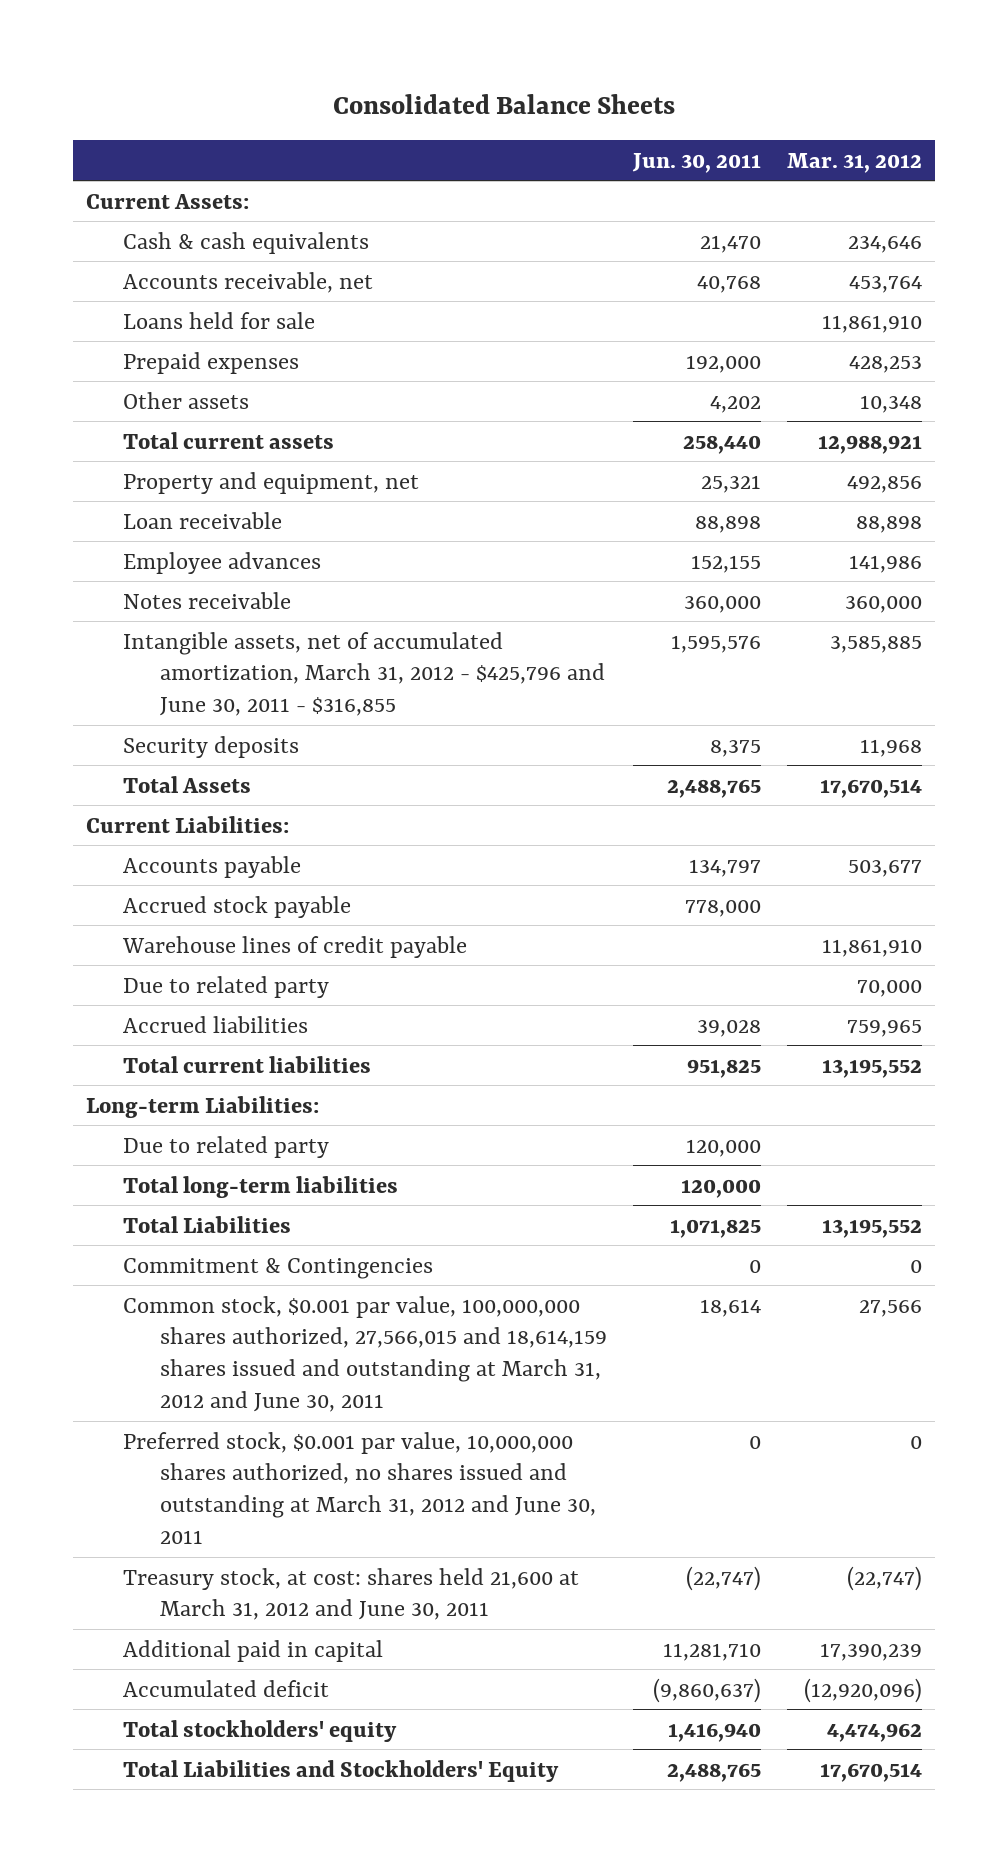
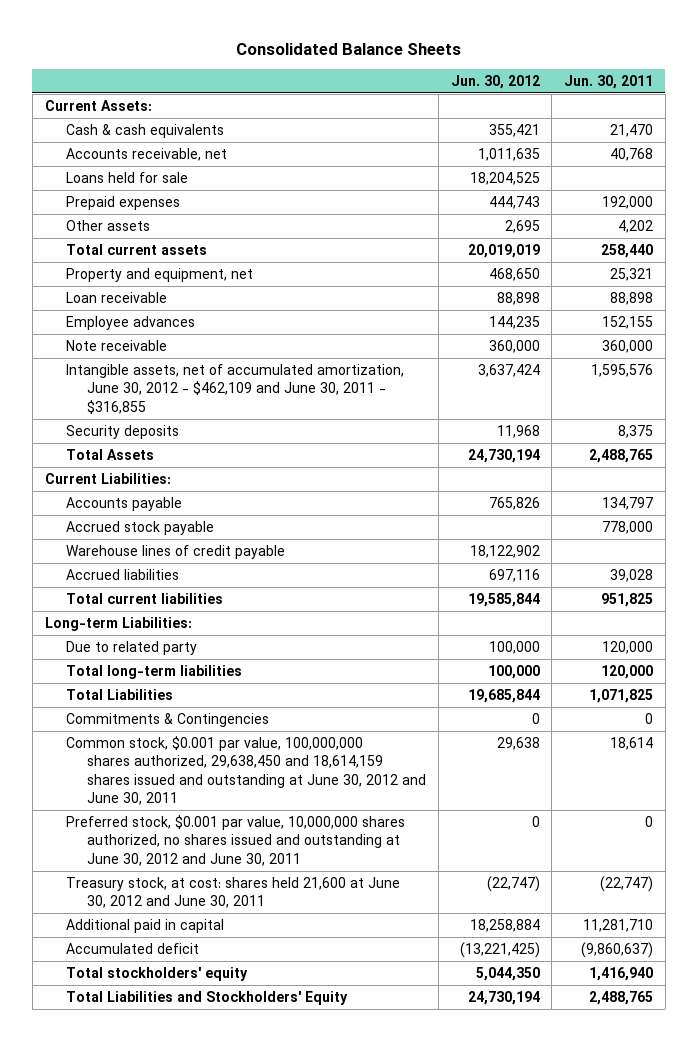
[786,152,922,173] Mar. 31, 2012 -> none
none -> [450,74,540,89] Jun. 30, 2012
[123,591,292,609] Notes receivable -> [65,340,167,352] Note receivable
[123,631,605,717] Intangible assets, net of accumulated amortization, March 31, 2012 - $425,796 and June 30, 2011 - $316,855 -> [65,364,404,414] Intangible assets, net of accumulated amortization, June 30, 2012 - $462,109 and June 30, 2011 - $316,855
[123,975,330,998] Due to related party -> none
[123,1257,434,1279] Commitment & Contingencies -> [65,713,269,728] Commitments & Contingencies
[123,1295,607,1413] Common stock, $0.001 par value, 100,000,000 shares authorized, 27,566,015 and 18,614,159 shares issued and outstanding at March 31, 2012 and June 30, 2011 -> [65,736,427,806] Common stock, $0.001 par value, 100,000,000 shares authorized, 29,638,450 and 18,614,159 shares issued and outstanding at June 30, 2012 and June 30, 2011
[123,1431,596,1545] Preferred stock, $0.001 par value, 10,000,000 shares authorized, no shares issued and outstanding at March 31, 2012 and June 30, 2011 -> [65,815,405,866] Preferred stock, $0.001 par value, 10,000,000 shares authorized, no shares issued and outstanding at June 30, 2012 and June 30, 2011
[123,1567,580,1621] Treasury stock, at cost: shares held 21,600 at March 31, 2012 and June 30, 2011 -> [65,877,400,909] Treasury stock, at cost: shares held 21,600 at June 30, 2012 and June 30, 2011

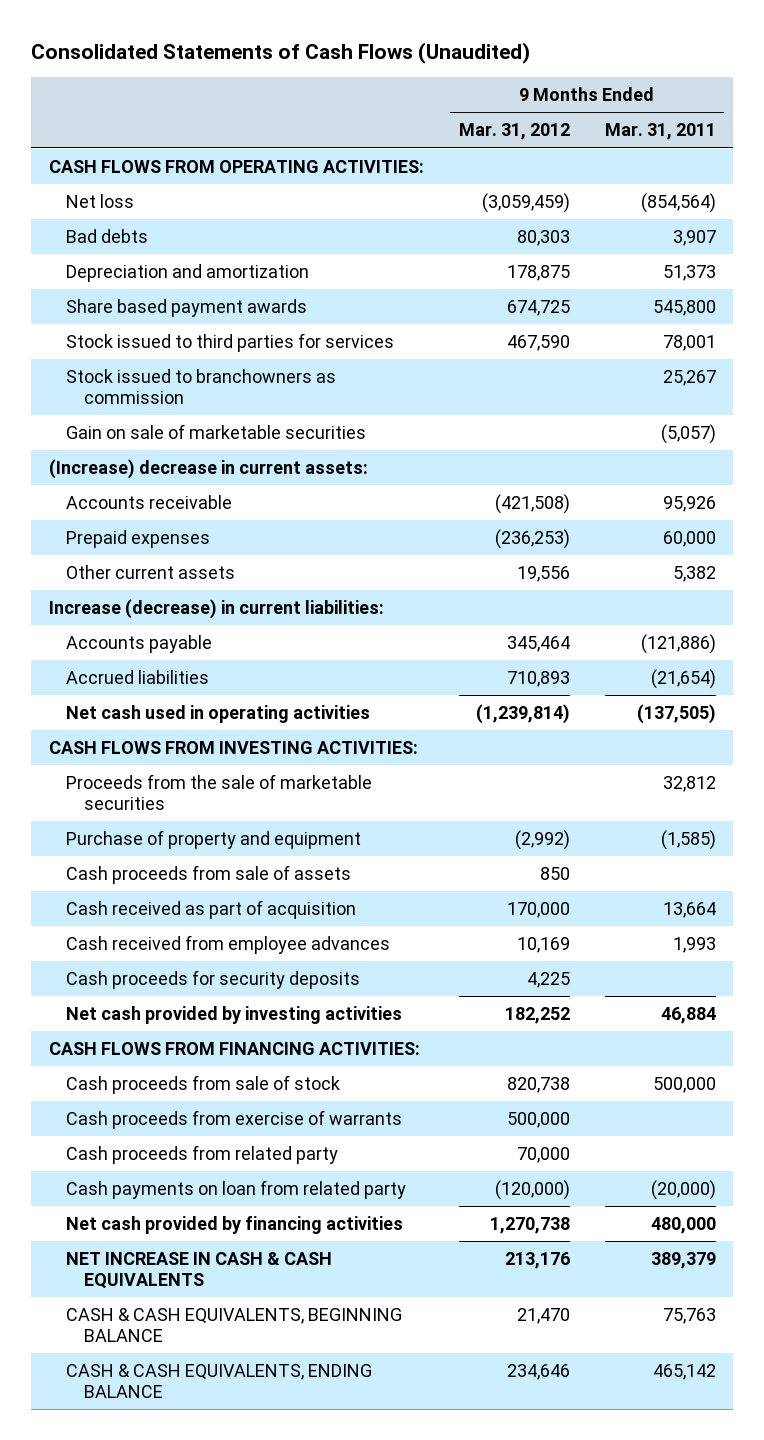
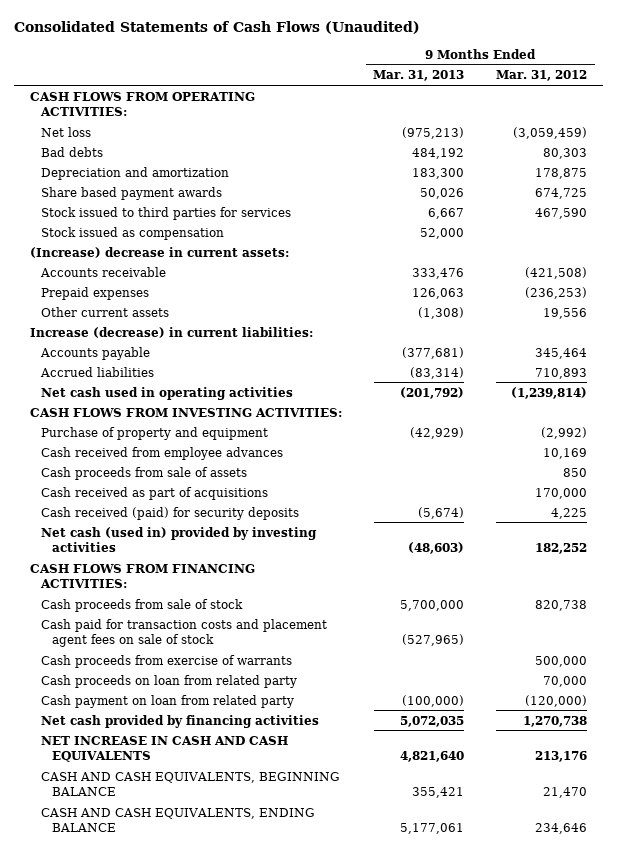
[604,123,716,141] Mar. 31, 2011 -> none
none -> [373,70,465,82] Mar. 31, 2013
[66,368,337,405] Stock issued to branchowners as commission -> none
[66,423,367,439] Gain on sale of marketable securities -> none
none -> [40,226,224,240] Stock issued as compensation
[66,773,373,811] Proceeds from the sale of marketable securities -> none
[66,899,357,919] Cash received as part of acquisition -> none
[66,864,352,884] Cash proceeds from sale of assets -> [40,466,247,480] Cash proceeds from sale of assets
none -> [40,486,268,500] Cash received as part of acquisitions
[66,969,361,989] Cash proceeds for security deposits -> [40,506,299,520] Cash received (paid) for security deposits
[66,1005,403,1024] Net cash provided by investing activities -> [40,526,317,552] Net cash (used in) provided by investing activities
none -> [40,618,327,647] Cash paid for transaction costs and placement agent fees on sale of stock
[66,1144,339,1164] Cash proceeds from related party -> [40,674,297,688] Cash proceeds on loan from related party
[66,1179,407,1199] Cash payments on loan from related party -> [40,694,294,708] Cash payment on loan from related party
[66,1251,333,1290] NET INCREASE IN CASH & CASH EQUIVALENTS -> [40,735,288,762] NET INCREASE IN CASH AND CASH EQUIVALENTS
[66,1307,403,1343] CASH & CASH EQUIVALENTS, BEGINNING BALANCE -> [40,771,340,796] CASH AND CASH EQUIVALENTS, BEGINNING BALANCE
[66,1363,373,1399] CASH & CASH EQUIVALENTS, ENDING BALANCE -> [40,807,315,832] CASH AND CASH EQUIVALENTS, ENDING BALANCE

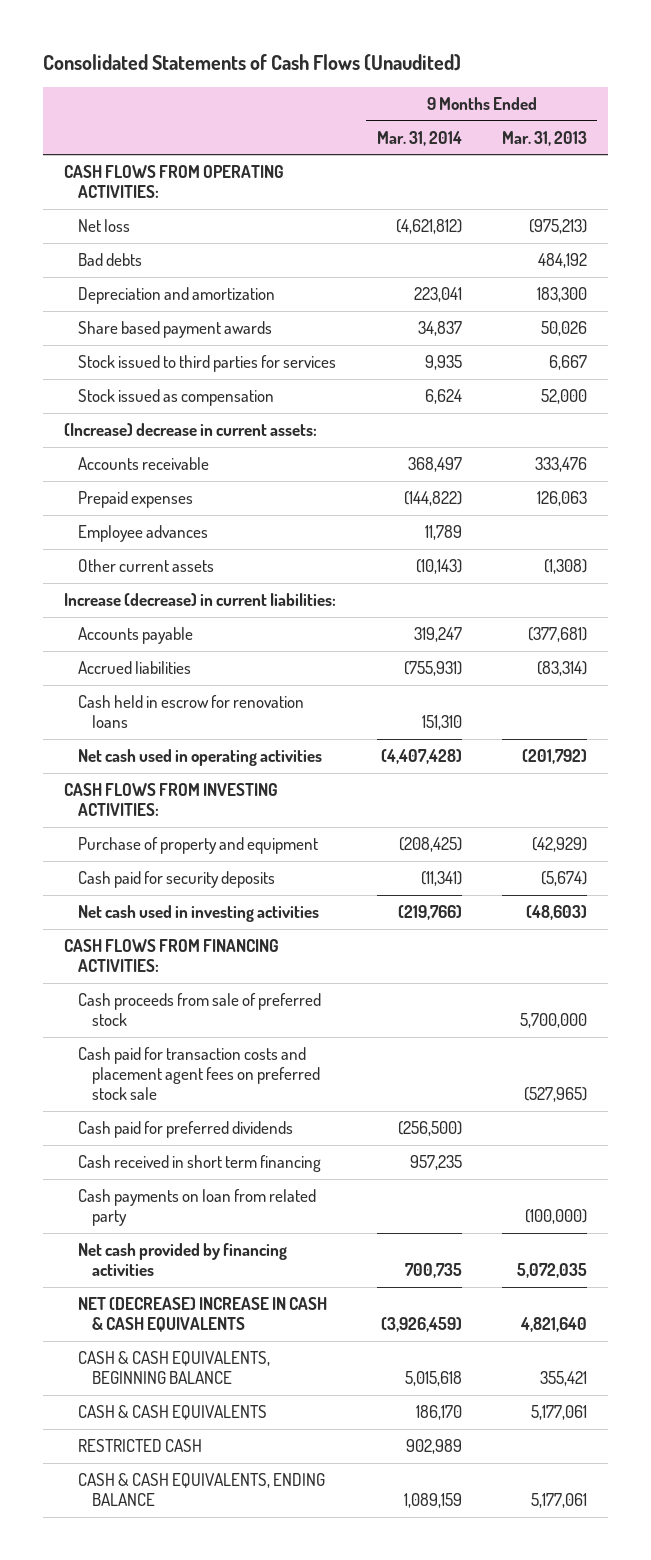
[496,70,588,82] Mar. 31, 2012 -> none
none -> [376,130,462,146] Mar. 31, 2014
none -> [77,525,208,543] Employee advances
none -> [77,695,304,729] Cash held in escrow for renovation loans
[40,446,283,460] Cash received from employee advances -> none
[40,466,247,480] Cash proceeds from sale of assets -> none
[40,486,268,500] Cash received as part of acquisitions -> none
[40,506,299,520] Cash received (paid) for security deposits -> [77,871,275,889] Cash paid for security deposits
[40,526,317,552] Net cash (used in) provided by investing activities -> [77,905,319,923] Net cash used in investing activities
[40,654,292,668] Cash proceeds from exercise of warrants -> none
[40,674,297,688] Cash proceeds on loan from related party -> none
[40,598,243,612] Cash proceeds from sale of stock -> [77,993,321,1027] Cash proceeds from sale of preferred stock
[40,618,327,647] Cash paid for transaction costs and placement agent fees on sale of stock -> [77,1047,321,1101] Cash paid for transaction costs and placement agent fees on preferred stock sale
none -> [77,1121,293,1139] Cash paid for preferred dividends
none -> [77,1155,321,1173] Cash received in short term financing
[40,694,294,708] Cash payment on loan from related party -> [77,1189,316,1227] Cash payments on loan from related party
[40,735,288,762] NET INCREASE IN CASH AND CASH EQUIVALENTS -> [77,1297,327,1333] NET (DECREASE) INCREASE IN CASH & CASH EQUIVALENTS
none -> [77,1351,270,1385] CASH & CASH EQUIVALENTS, BEGINNING BALANCE
[40,771,340,796] CASH AND CASH EQUIVALENTS, BEGINNING BALANCE -> [77,1405,267,1421] CASH & CASH EQUIVALENTS
[412,786,465,798] 355,421 -> [531,1405,588,1421] 5,177,061
none -> [77,1439,202,1453] RESTRICTED CASH
[40,807,315,832] CASH AND CASH EQUIVALENTS, ENDING BALANCE -> [77,1473,325,1507] CASH & CASH EQUIVALENTS, ENDING BALANCE

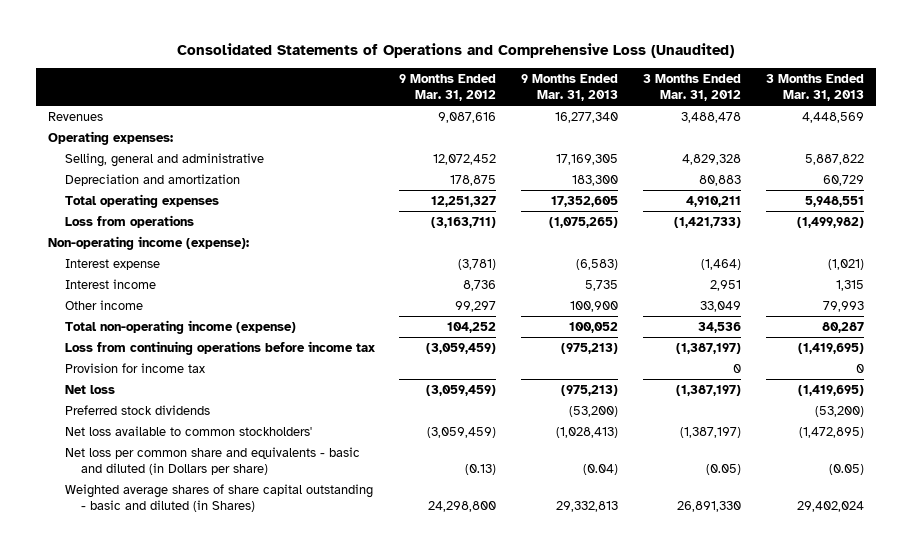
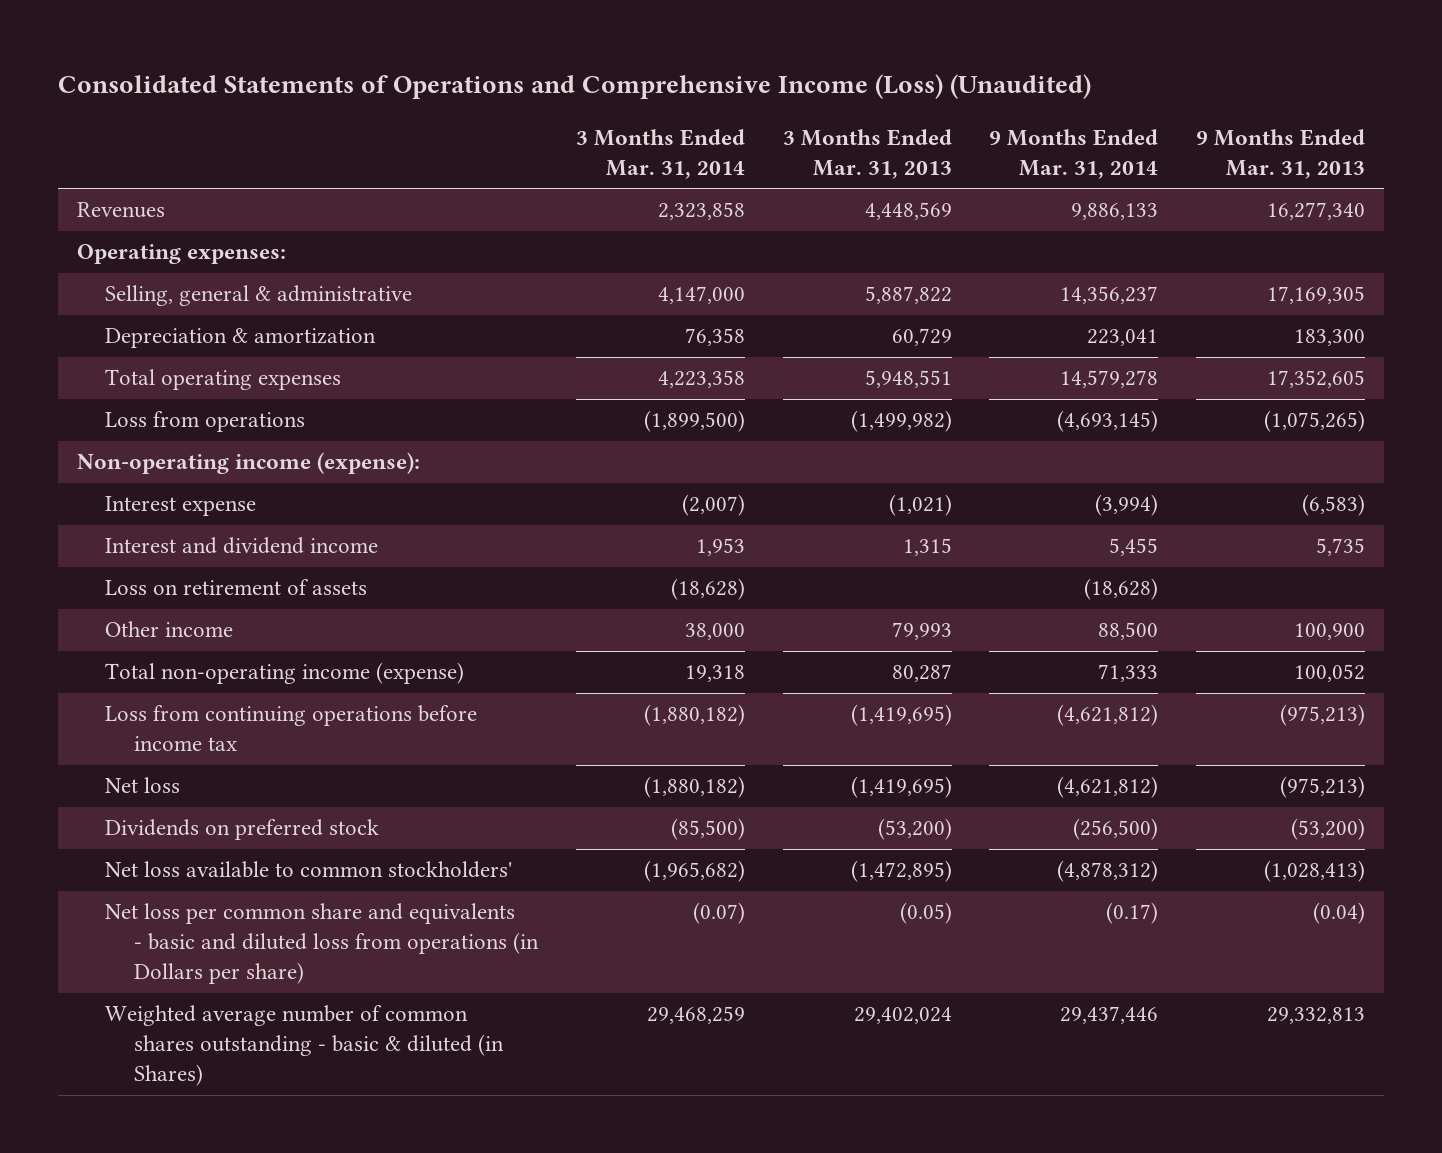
[176,43,734,59] Consolidated Statements of Operations and Comprehensive Loss (Unaudited) -> [57,74,1091,100] Consolidated Statements of Operations and Comprehensive Income (Loss) (Unaudited)
[399,73,497,101] 9 Months Ended Mar. 31, 2012 -> none
[642,73,741,101] 3 Months Ended Mar. 31, 2012 -> none
none -> [575,128,745,179] 3 Months Ended Mar. 31, 2014
none -> [989,128,1159,179] 9 Months Ended Mar. 31, 2014
[64,152,264,167] Selling, general and administrative -> [105,285,413,307] Selling, general & administrative
[64,173,240,186] Depreciation and amortization -> [105,328,377,349] Depreciation & amortization
[64,278,156,289] Interest income -> [105,537,379,555] Interest and dividend income
none -> [105,579,368,596] Loss on retirement of assets
[64,362,205,373] Provision for income tax -> none
[64,404,210,415] Preferred stock dividends -> [105,819,380,841] Dividends on preferred stock
[64,446,360,475] Net loss per common share and equivalents - basic and diluted (in Dollars per share) -> [105,903,539,985] Net loss per common share and equivalents - basic and diluted loss from operations (in Dollars per share)
[64,483,373,512] Weighted average shares of share capital outstanding - basic and diluted (in Shares) -> [105,1005,504,1087] Weighted average number of common shares outstanding - basic & diluted (in Shares)

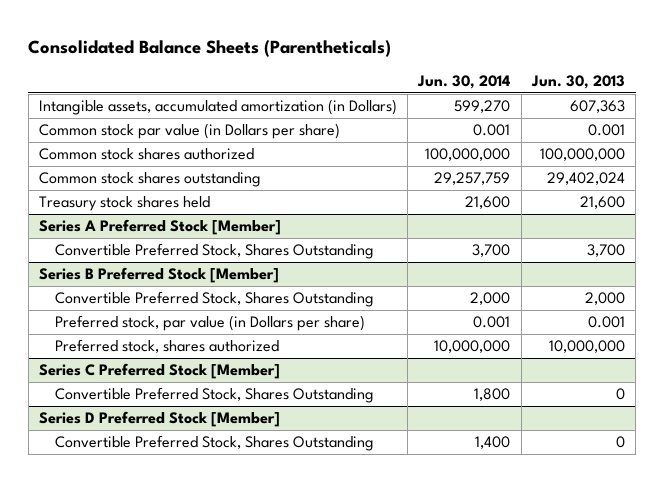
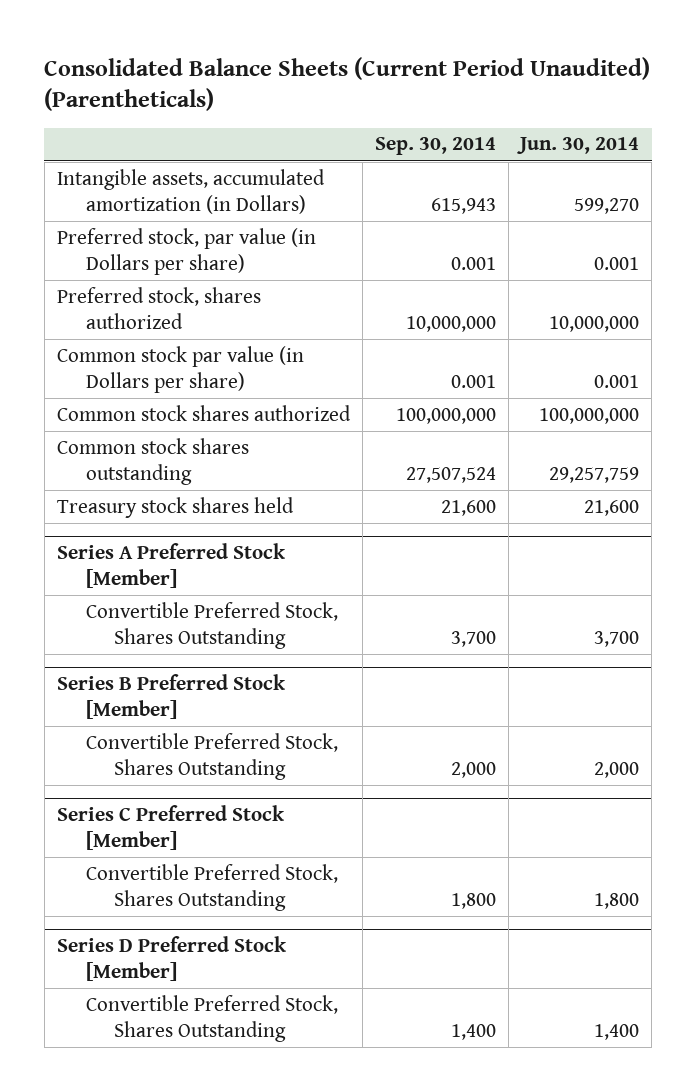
[28,39,392,57] Consolidated Balance Sheets (Parentheticals) -> [44,56,651,112] Consolidated Balance Sheets (Current Period Unaudited) (Parentheticals)
[530,75,625,90] Jun. 30, 2013 -> none
none -> [374,137,496,156] Sep. 30, 2014
none -> [56,227,316,276] Preferred stock, par value (in Dollars per share)
none -> [56,286,261,330] Preferred stock, shares authorized
[55,315,366,332] Preferred stock, par value (in Dollars per share) -> none
[55,339,280,354] Preferred stock, shares authorized -> none

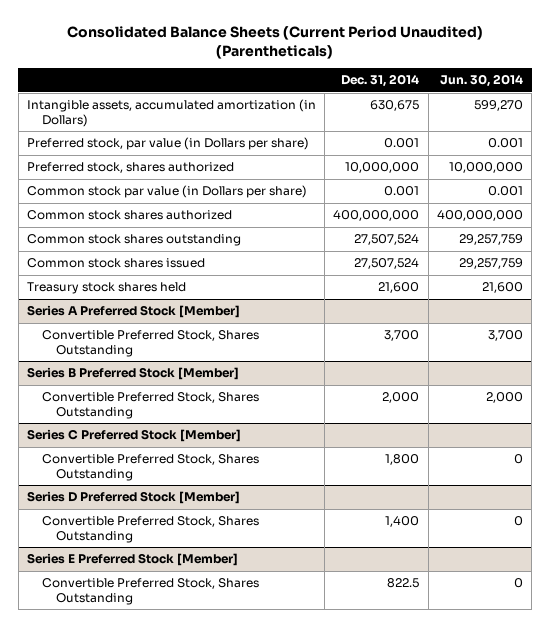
[374,137,496,156] Sep. 30, 2014 -> none
none -> [341,74,420,88] Dec. 31, 2014
[539,407,640,424] 100,000,000 -> [436,210,523,222] 400,000,000
none -> [26,258,205,269] Common stock shares issued
[594,893,640,910] 1,800 -> [513,454,523,465] 0
[594,1024,640,1041] 1,400 -> [513,516,523,527] 0
none -> [26,553,238,567] Series E Preferred Stock [Member]
none -> [41,578,259,605] Convertible Preferred Stock, Shares Outstanding

